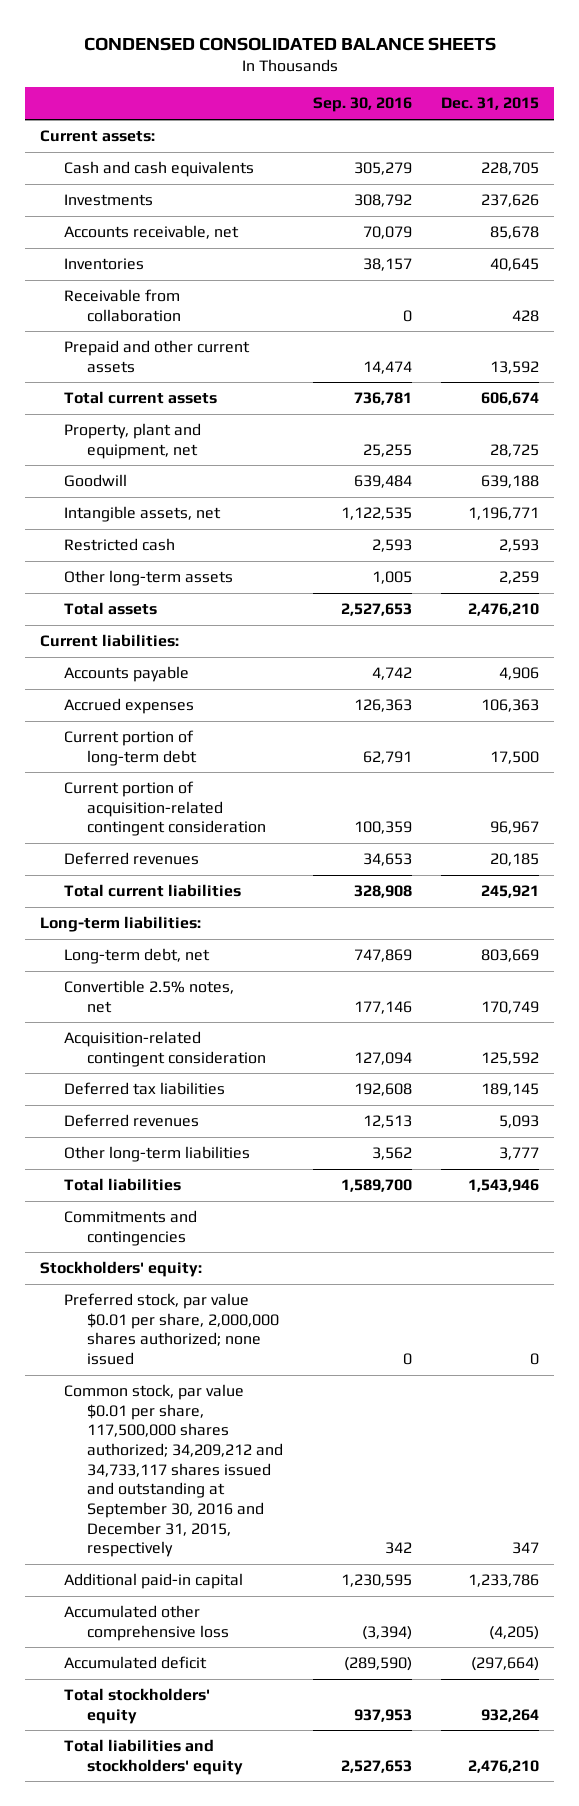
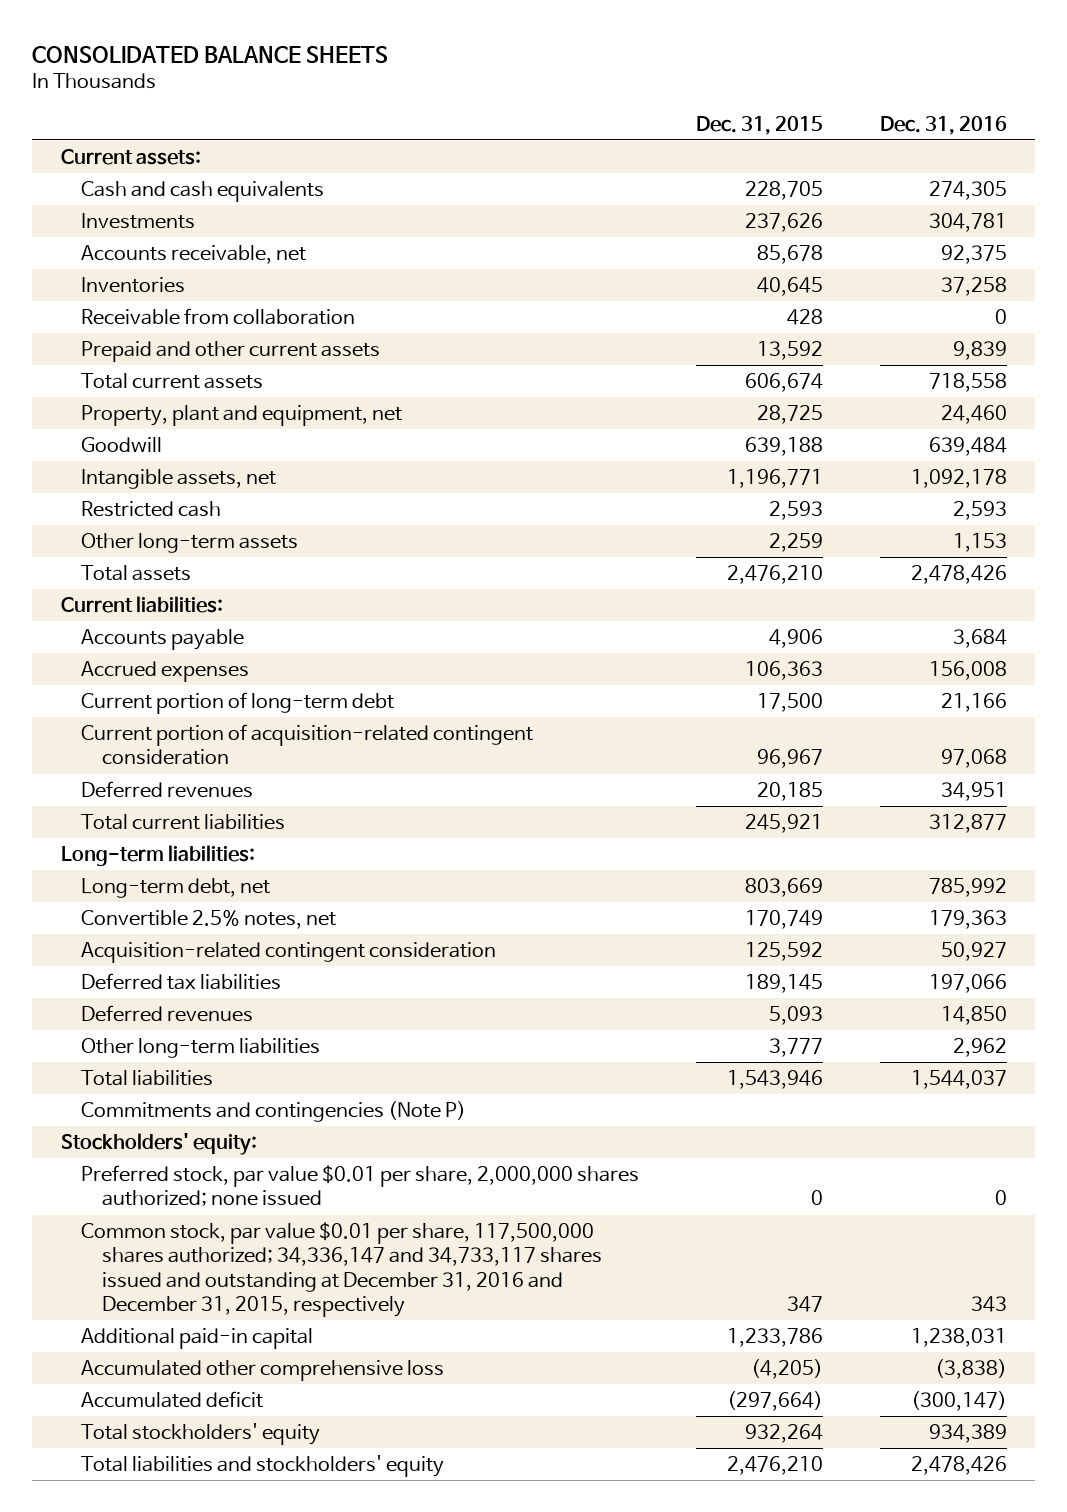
[83,36,496,51] CONDENSED CONSOLIDATED BALANCE SHEETS -> [32,46,389,64] CONSOLIDATED BALANCE SHEETS
[312,97,412,113] Sep. 30, 2016 -> none
none -> [879,115,1007,135] Dec. 31, 2016
[63,1210,197,1246] Commitments and contingencies -> [81,1101,467,1123] Commitments and contingencies (Note P)
[63,1384,284,1558] Common stock, par value $0.01 per share, 117,500,000 shares authorized; 34,209,212 and 34,733,117 shares issued and outstanding at September 30, 2016 and December 31, 2015, respectively -> [81,1222,602,1318] Common stock, par value $0.01 per share, 117,500,000 shares authorized; 34,336,147 and 34,733,117 shares issued and outstanding at December 31, 2016 and December 31, 2015, respectively

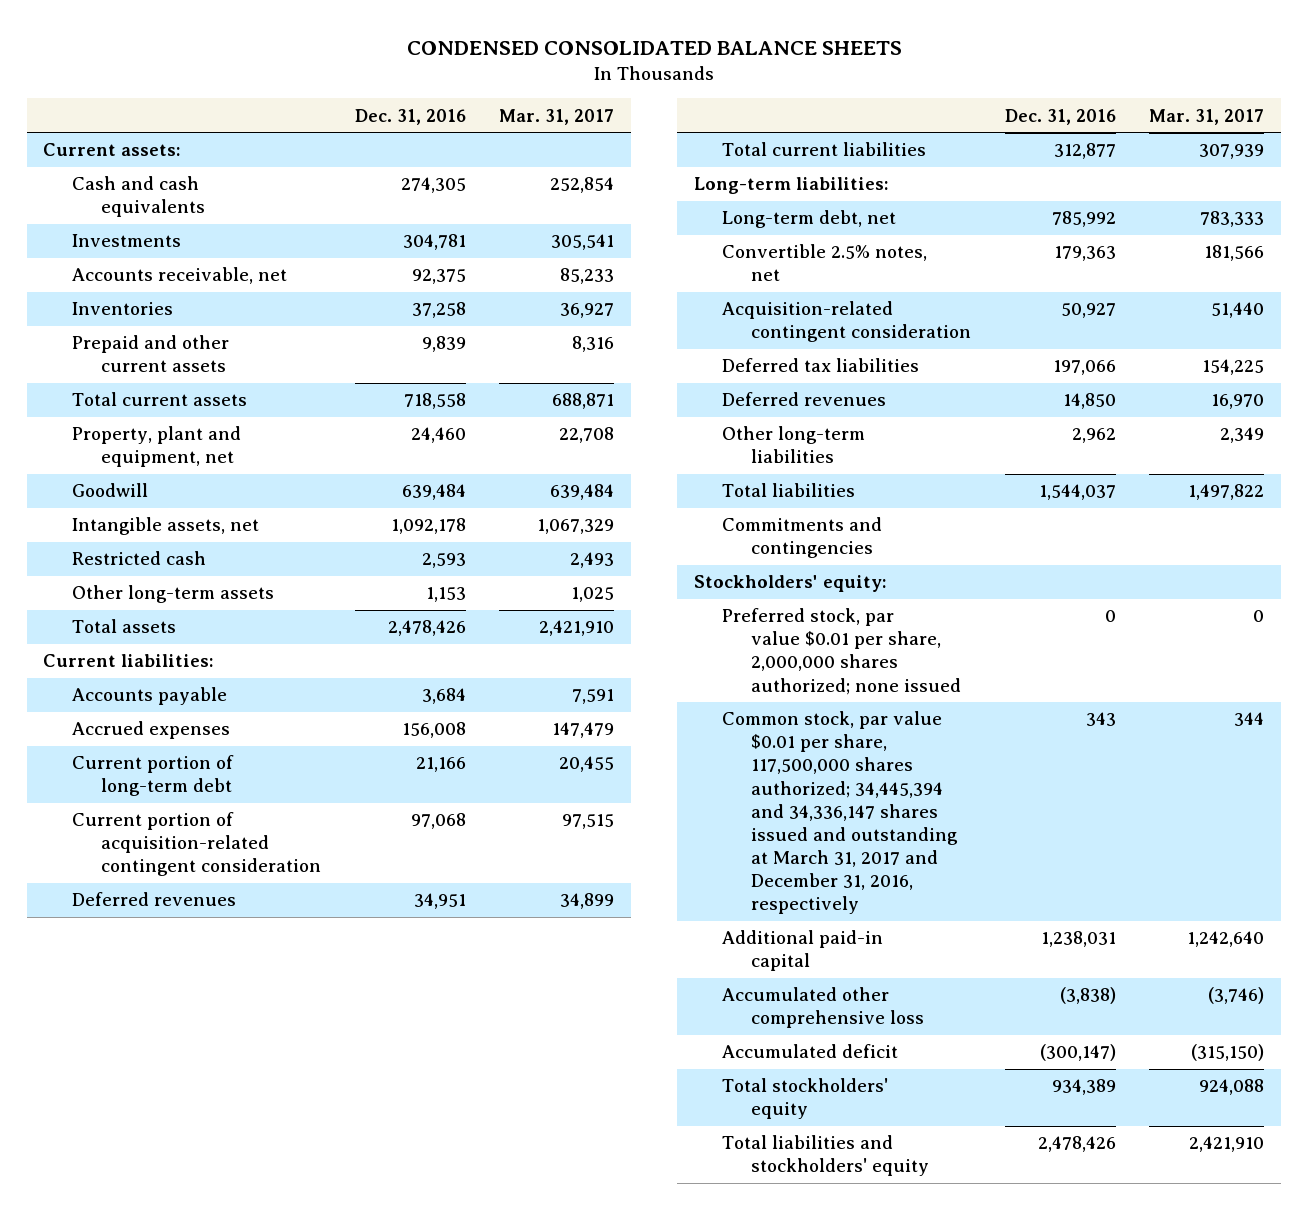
[32,46,389,64] CONSOLIDATED BALANCE SHEETS -> [406,41,902,56] CONDENSED CONSOLIDATED BALANCE SHEETS
[696,115,824,135] Dec. 31, 2015 -> none
none -> [499,108,615,125] Mar. 31, 2017
[81,308,356,326] Receivable from collaboration -> none
[81,1101,467,1123] Commitments and contingencies (Note P) -> [722,517,883,559] Commitments and contingencies
[81,1222,602,1318] Common stock, par value $0.01 per share, 117,500,000 shares authorized; 34,336,147 and 34,733,117 shares issued and outstanding at December 31, 2016 and December 31, 2015, respectively -> [722,711,959,915] Common stock, par value $0.01 per share, 117,500,000 shares authorized; 34,445,394 and 34,336,147 shares issued and outstanding at March 31, 2017 and December 31, 2016, respectively

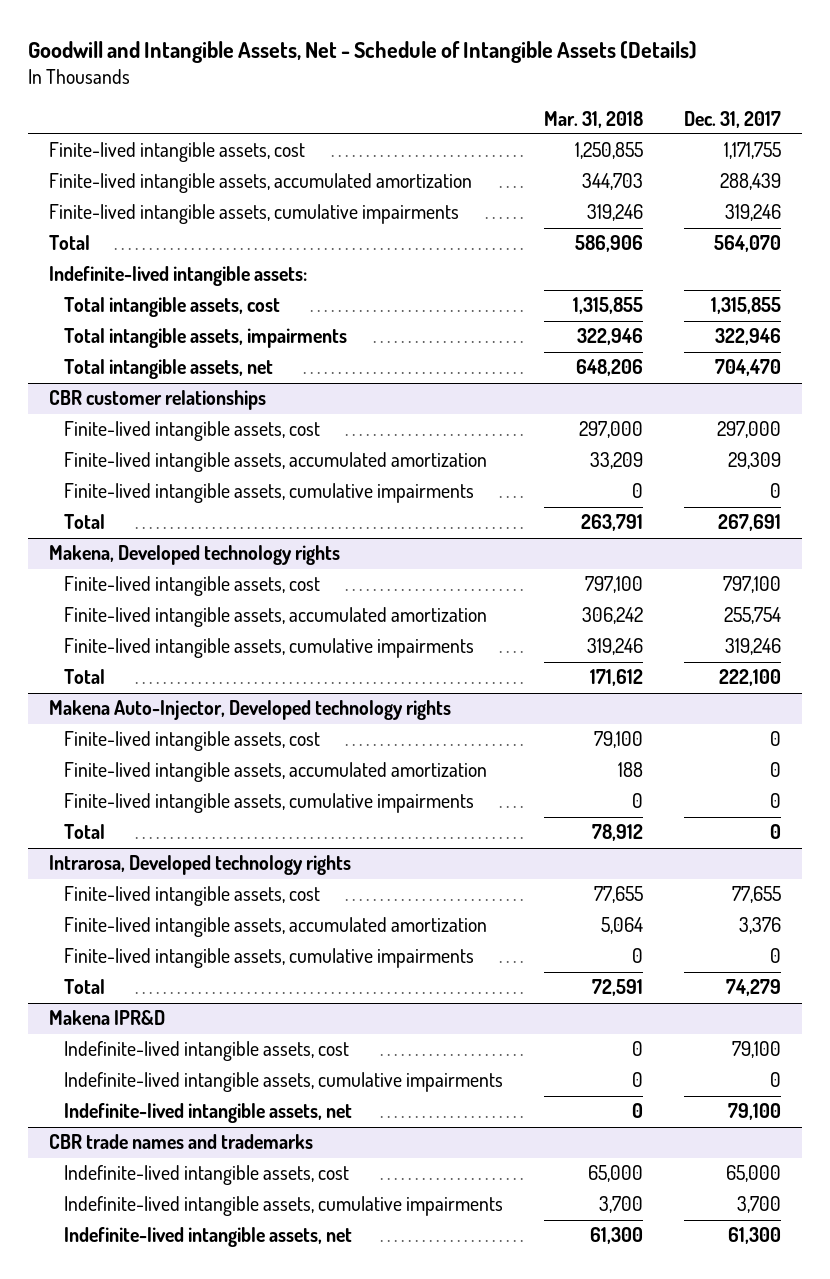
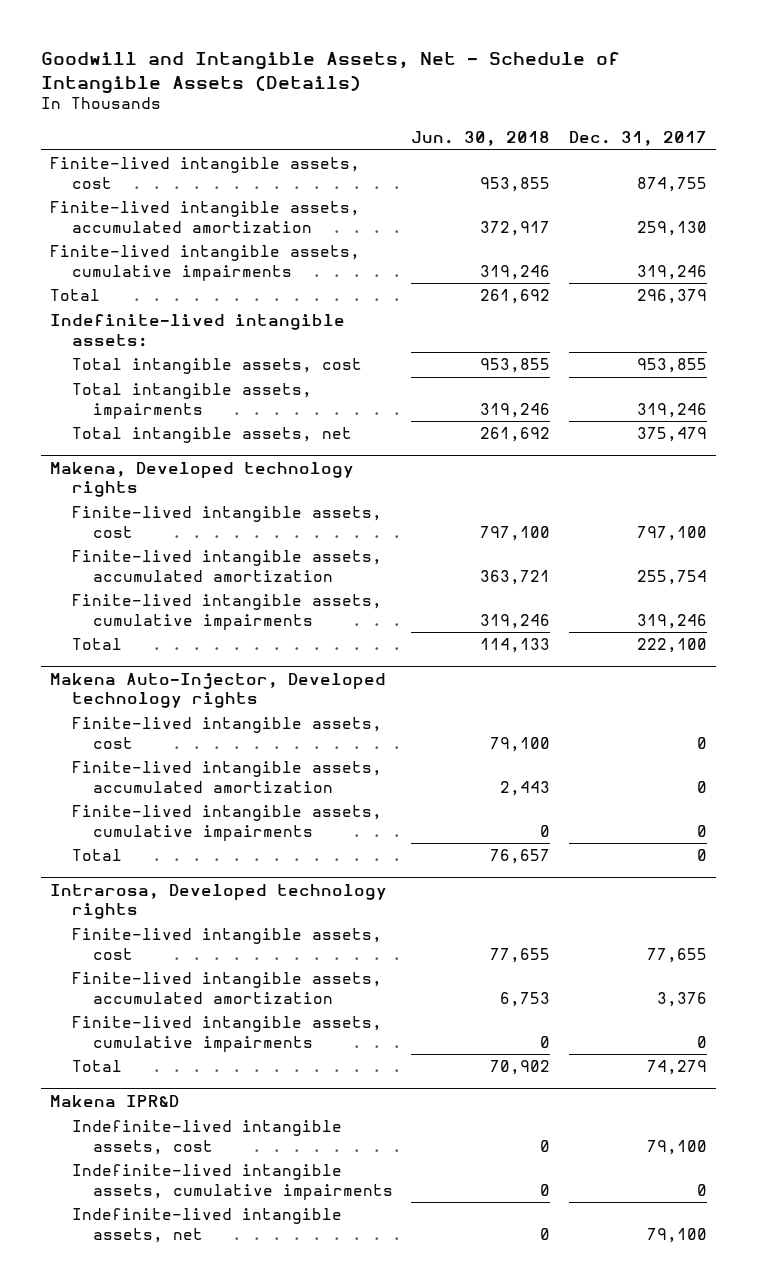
[544,110,644,128] Mar. 31, 2018 -> none
none -> [411,131,551,147] Jun. 30, 2018
[724,142,782,160] 1,171,755 -> [636,176,707,192] 874,755
[720,173,782,191] 288,439 -> [636,220,707,236] 259,130
[714,235,782,253] 564,070 -> [636,289,707,305] 296,379
[48,390,266,411] CBR customer relationships -> none
[63,421,320,442] Finite-lived intangible assets, cost -> none
[63,452,487,473] Finite-lived intangible assets, accumulated amortization -> none
[63,483,474,504] Finite-lived intangible assets, cumulative impairments -> none
[63,514,105,530] Total -> none
[711,297,782,315] 1,315,855 -> [636,358,707,374] 953,855
[715,328,782,346] 322,946 -> [636,402,707,418] 319,246
[715,359,782,377] 704,470 -> [636,427,707,443] 375,479
[48,1134,313,1150] CBR trade names and trademarks -> none
[63,1165,349,1186] Indefinite-lived intangible assets, cost -> none
[63,1196,503,1217] Indefinite-lived intangible assets, cumulative impairments -> none
[63,1227,352,1248] Indefinite-lived intangible assets, net -> none

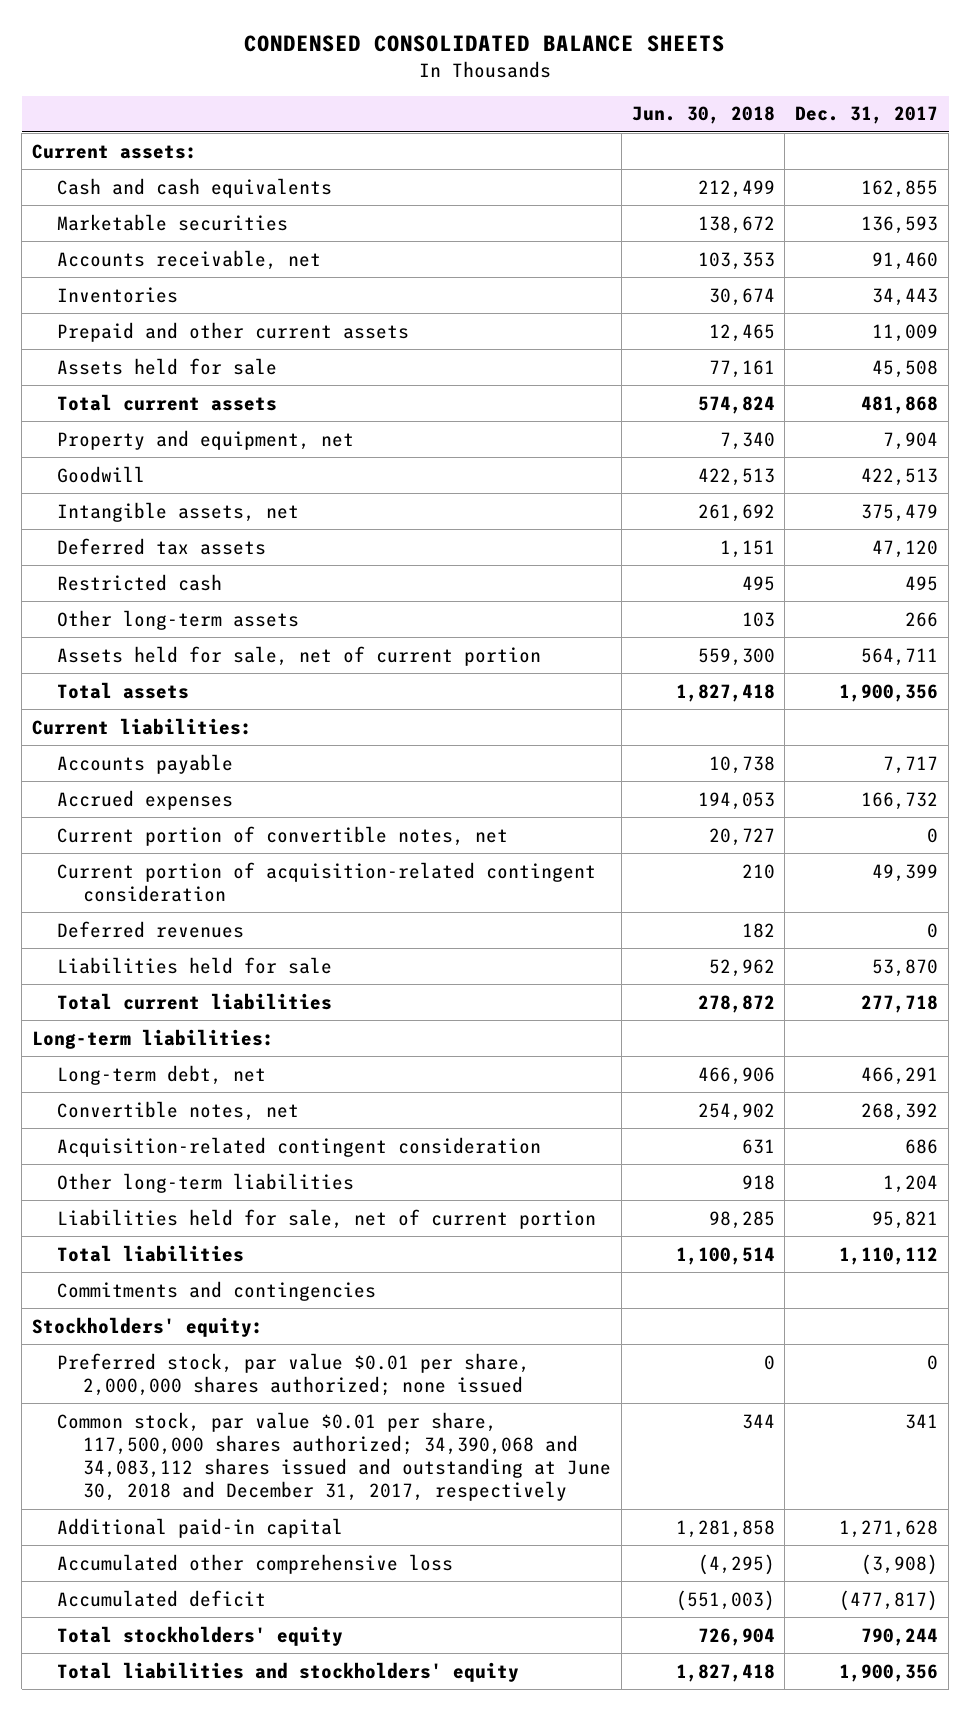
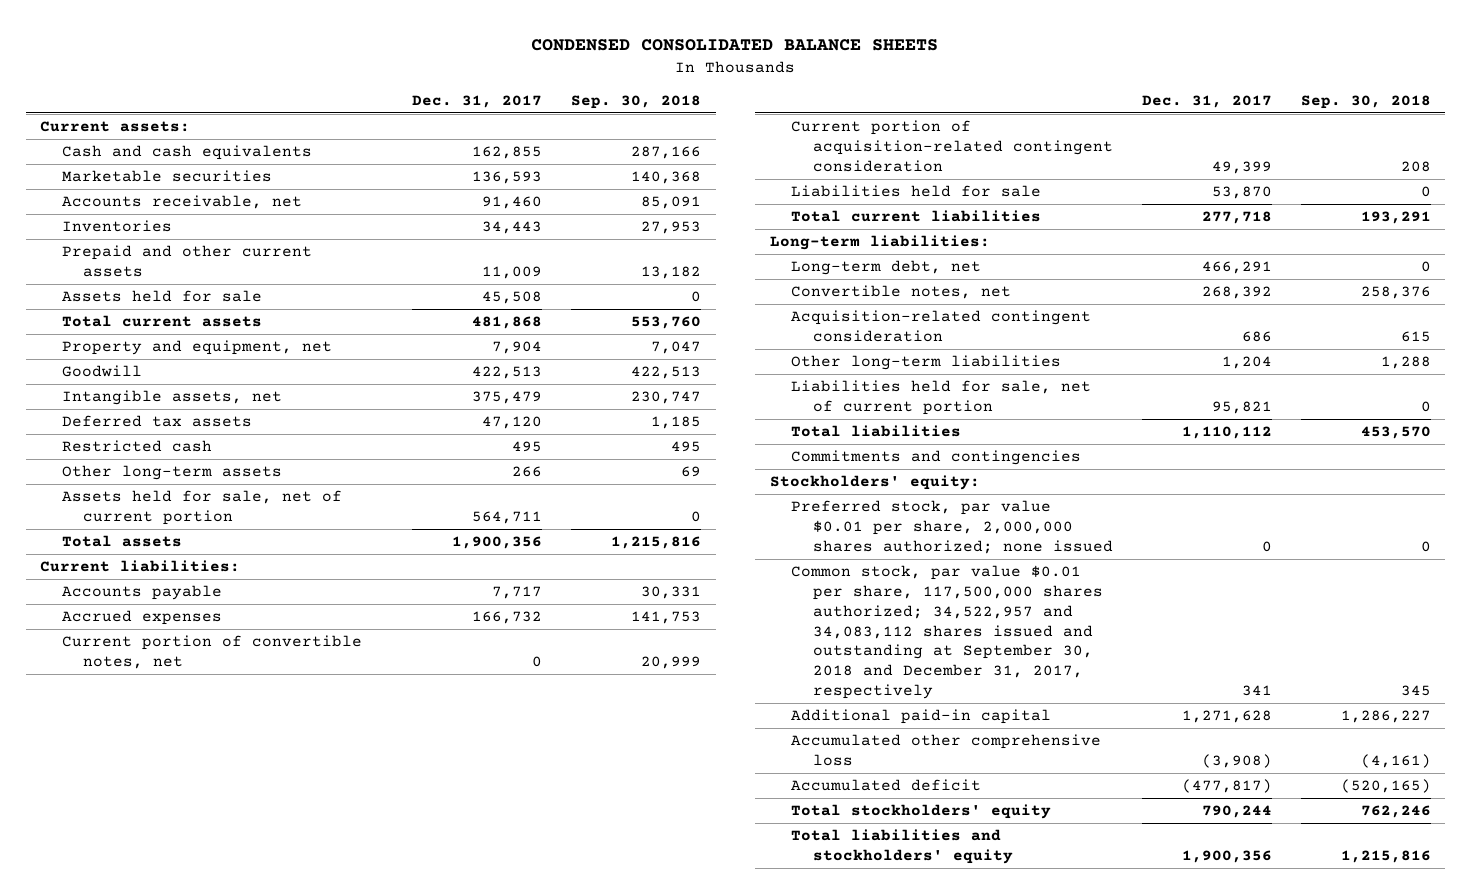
[631,106,775,125] Jun. 30, 2018 -> none
none -> [571,94,702,109] Sep. 30, 2018
[57,920,245,938] Deferred revenues -> none
[57,1411,612,1502] Common stock, par value $0.01 per share, 117,500,000 shares authorized; 34,390,068 and 34,083,112 shares issued and outstanding at June 30, 2018 and December 31, 2017, respectively -> [791,565,1104,700] Common stock, par value $0.01 per share, 117,500,000 shares authorized; 34,522,957 and 34,083,112 shares issued and outstanding at September 30, 2018 and December 31, 2017, respectively

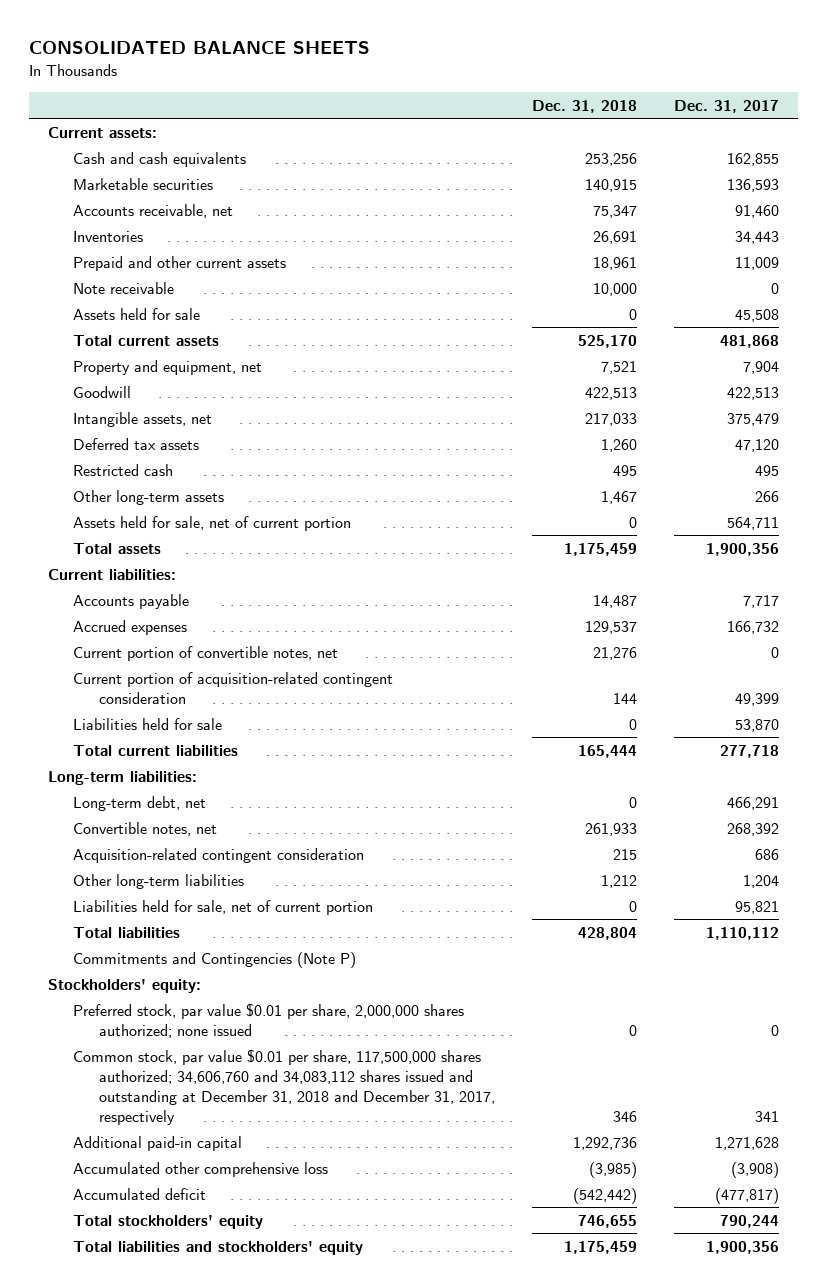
[531,39,939,52] CONDENSED CONSOLIDATED BALANCE SHEETS -> [29,41,371,55] CONSOLIDATED BALANCE SHEETS
[571,94,702,109] Sep. 30, 2018 -> none
none -> [531,99,637,113] Dec. 31, 2018
none -> [73,281,175,294] Note receivable
[791,450,1082,466] Commitments and contingencies -> [73,951,357,968] Commitments and Contingencies (Note P)
[791,565,1104,700] Common stock, par value $0.01 per share, 117,500,000 shares authorized; 34,522,957 and 34,083,112 shares issued and outstanding at September 30, 2018 and December 31, 2017, respectively -> [73,1048,495,1125] Common stock, par value $0.01 per share, 117,500,000 shares authorized; 34,606,760 and 34,083,112 shares issued and outstanding at December 31, 2018 and December 31, 2017, respectively

